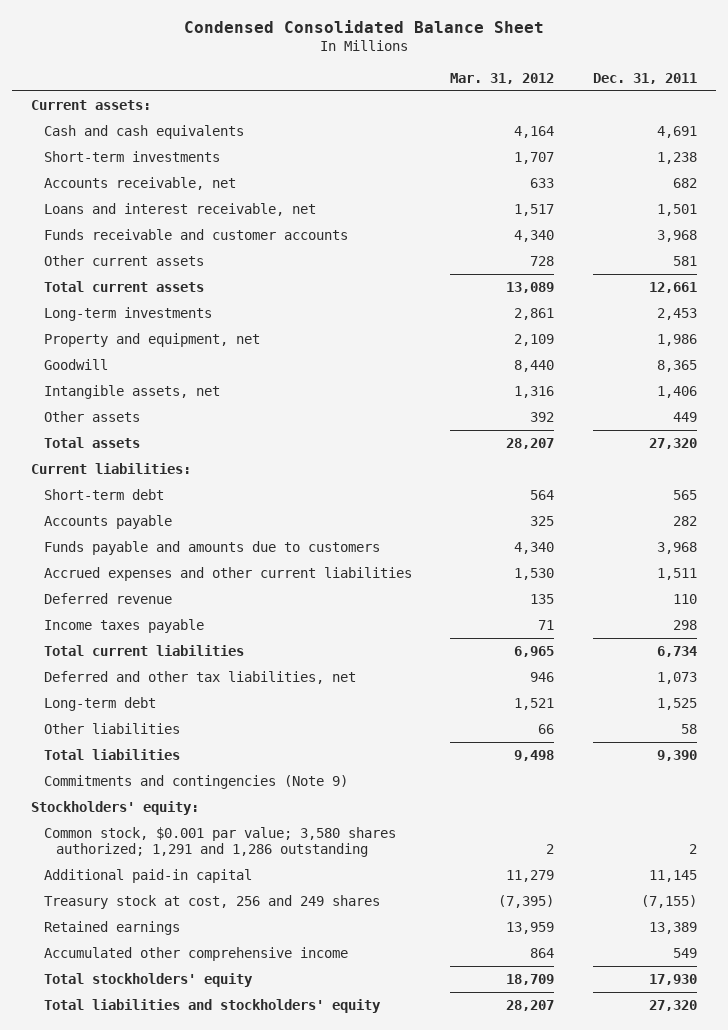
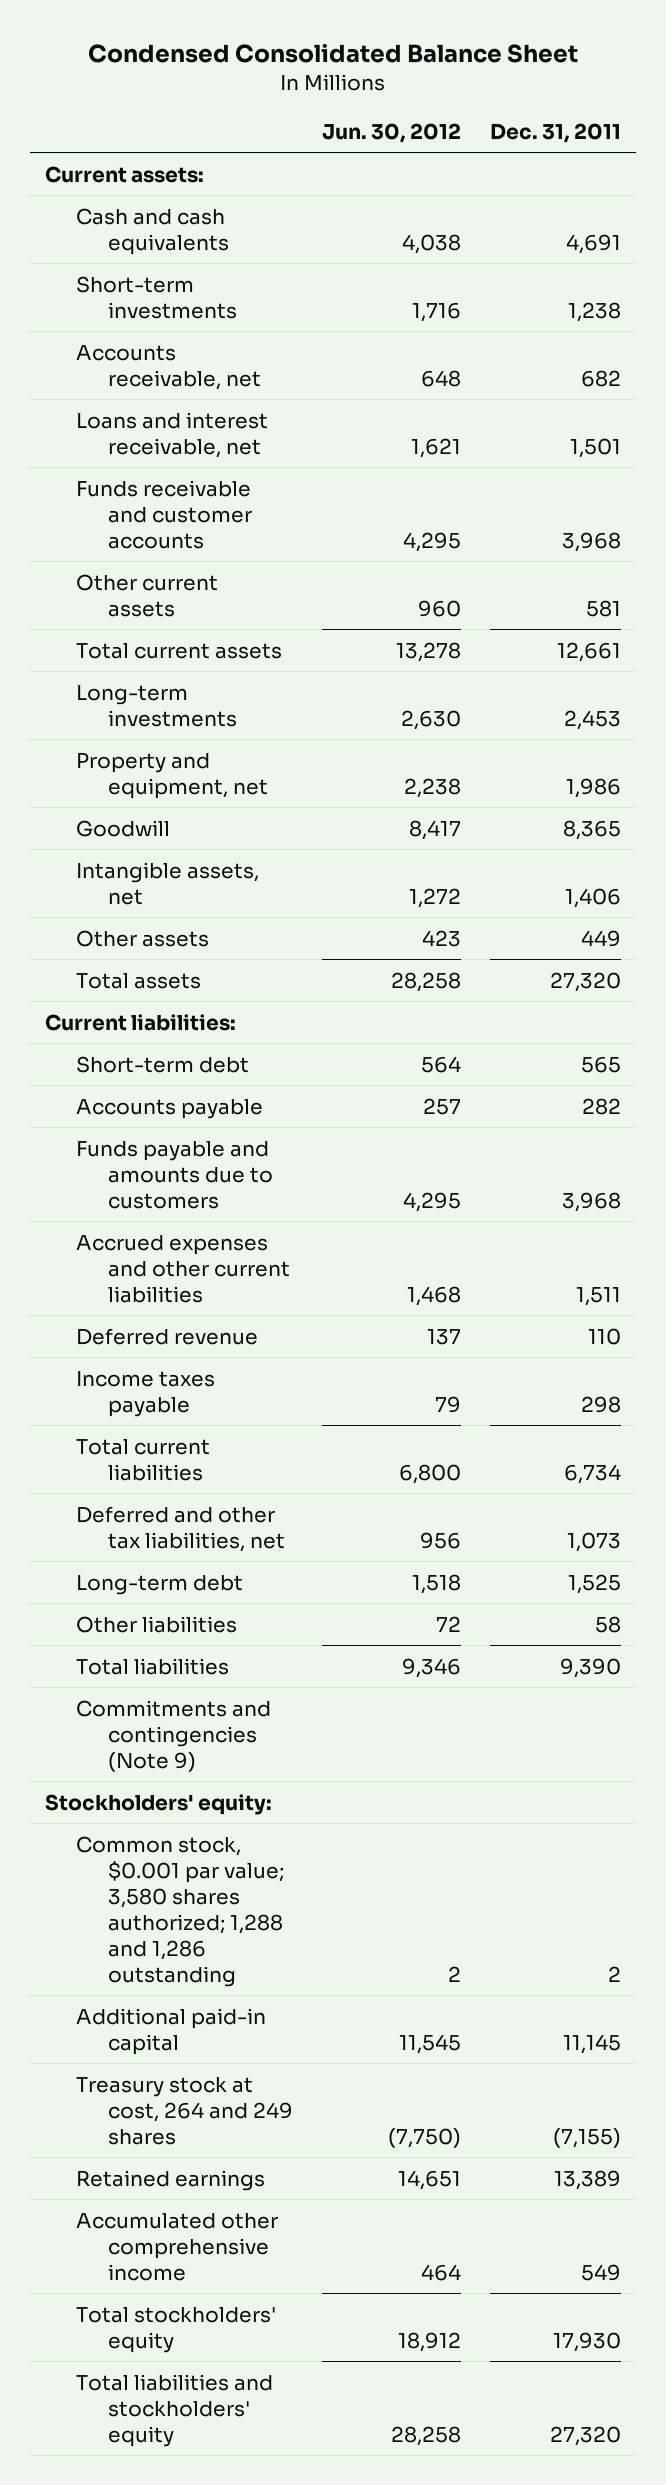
[450,72,555,84] Mar. 31, 2012 -> none
none -> [321,122,461,143] Jun. 30, 2012
[43,826,396,857] Common stock, $0.001 par value; 3,580 shares authorized; 1,291 and 1,286 outstanding -> [76,1835,284,1987] Common stock, $0.001 par value; 3,580 shares authorized; 1,288 and 1,286 outstanding
[43,894,380,909] Treasury stock at cost, 256 and 249 shares -> [76,2076,293,2145] Treasury stock at cost, 264 and 249 shares

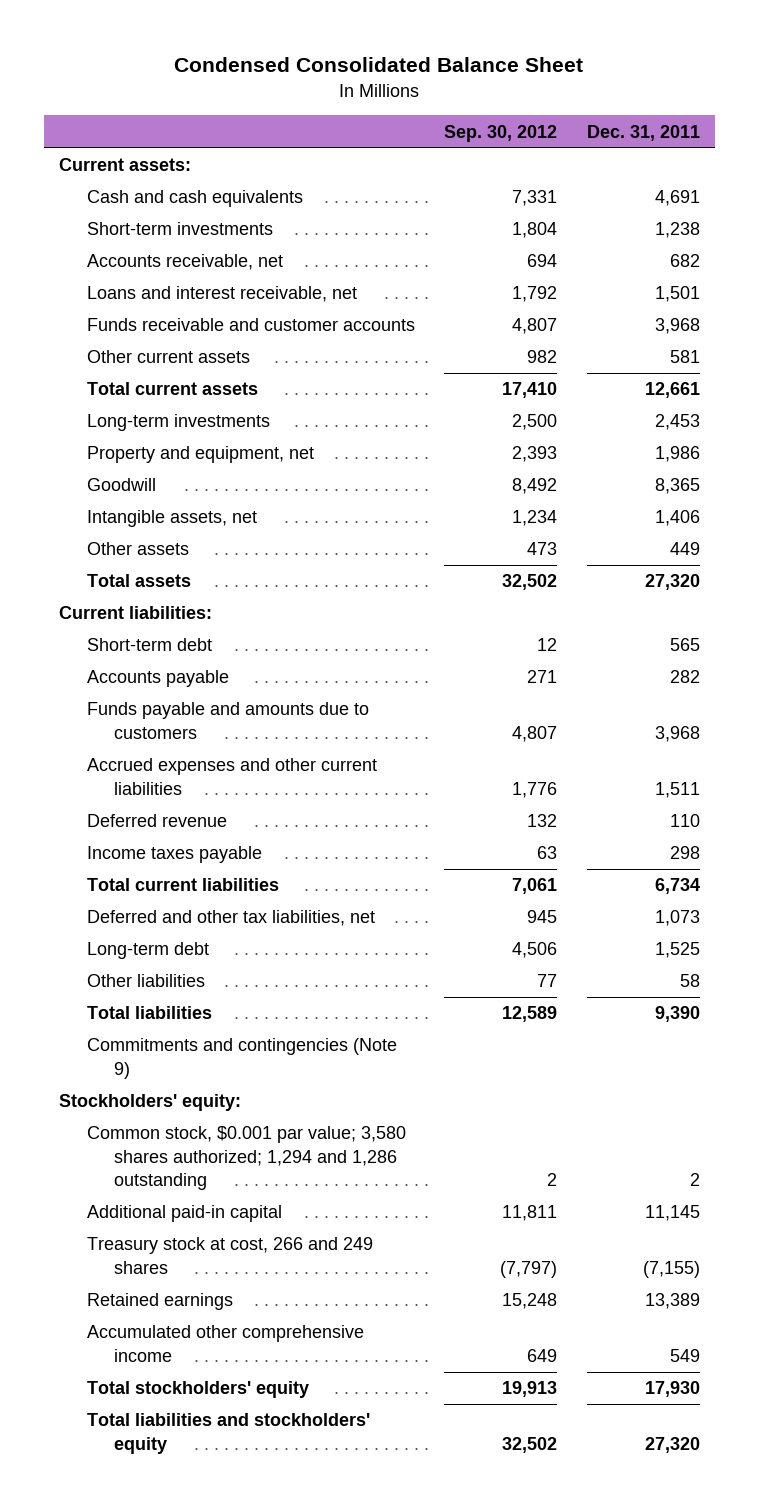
[321,122,461,143] Jun. 30, 2012 -> none
none -> [444,124,558,142] Sep. 30, 2012
[76,1835,284,1987] Common stock, $0.001 par value; 3,580 shares authorized; 1,288 and 1,286 outstanding -> [86,1126,406,1191] Common stock, $0.001 par value; 3,580 shares authorized; 1,294 and 1,286 outstanding
[76,2076,293,2145] Treasury stock at cost, 264 and 249 shares -> [86,1237,373,1274] Treasury stock at cost, 266 and 249 shares

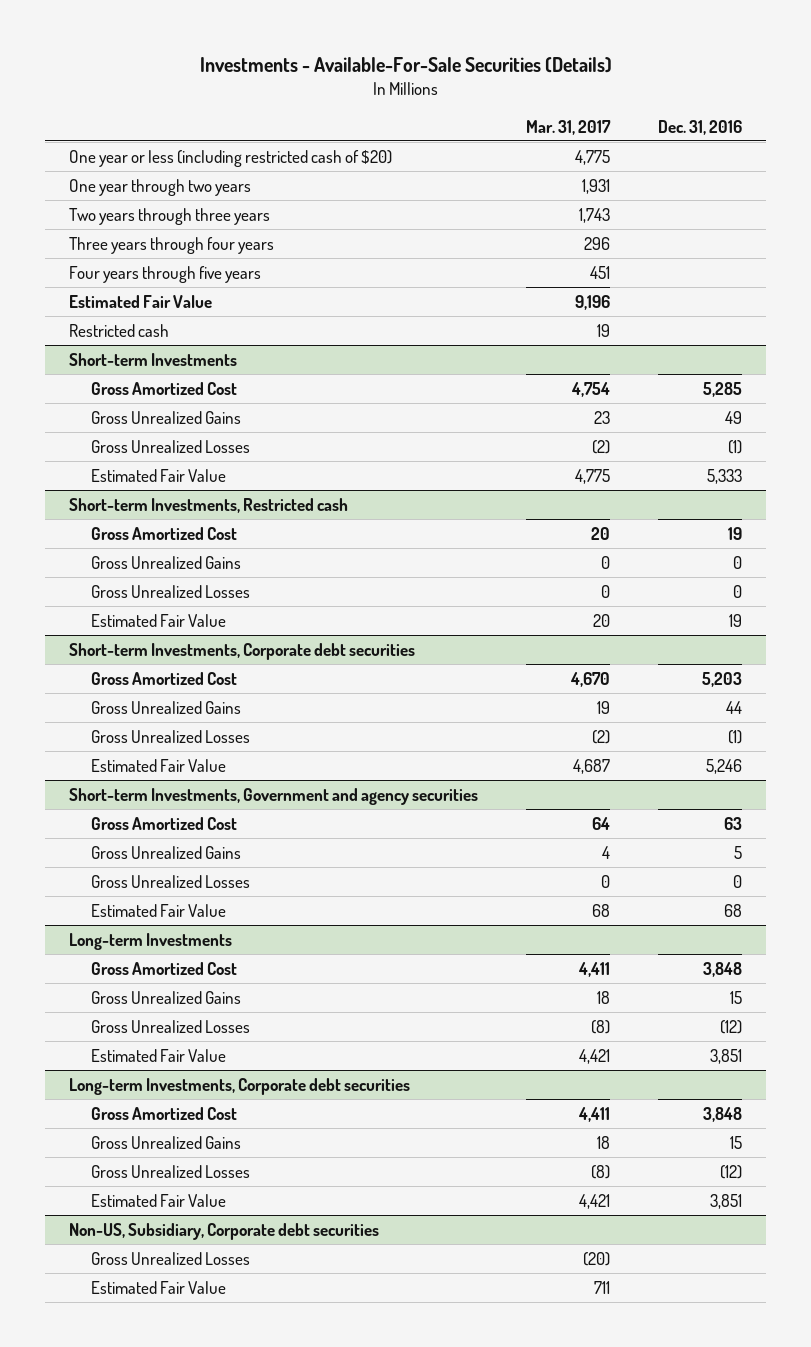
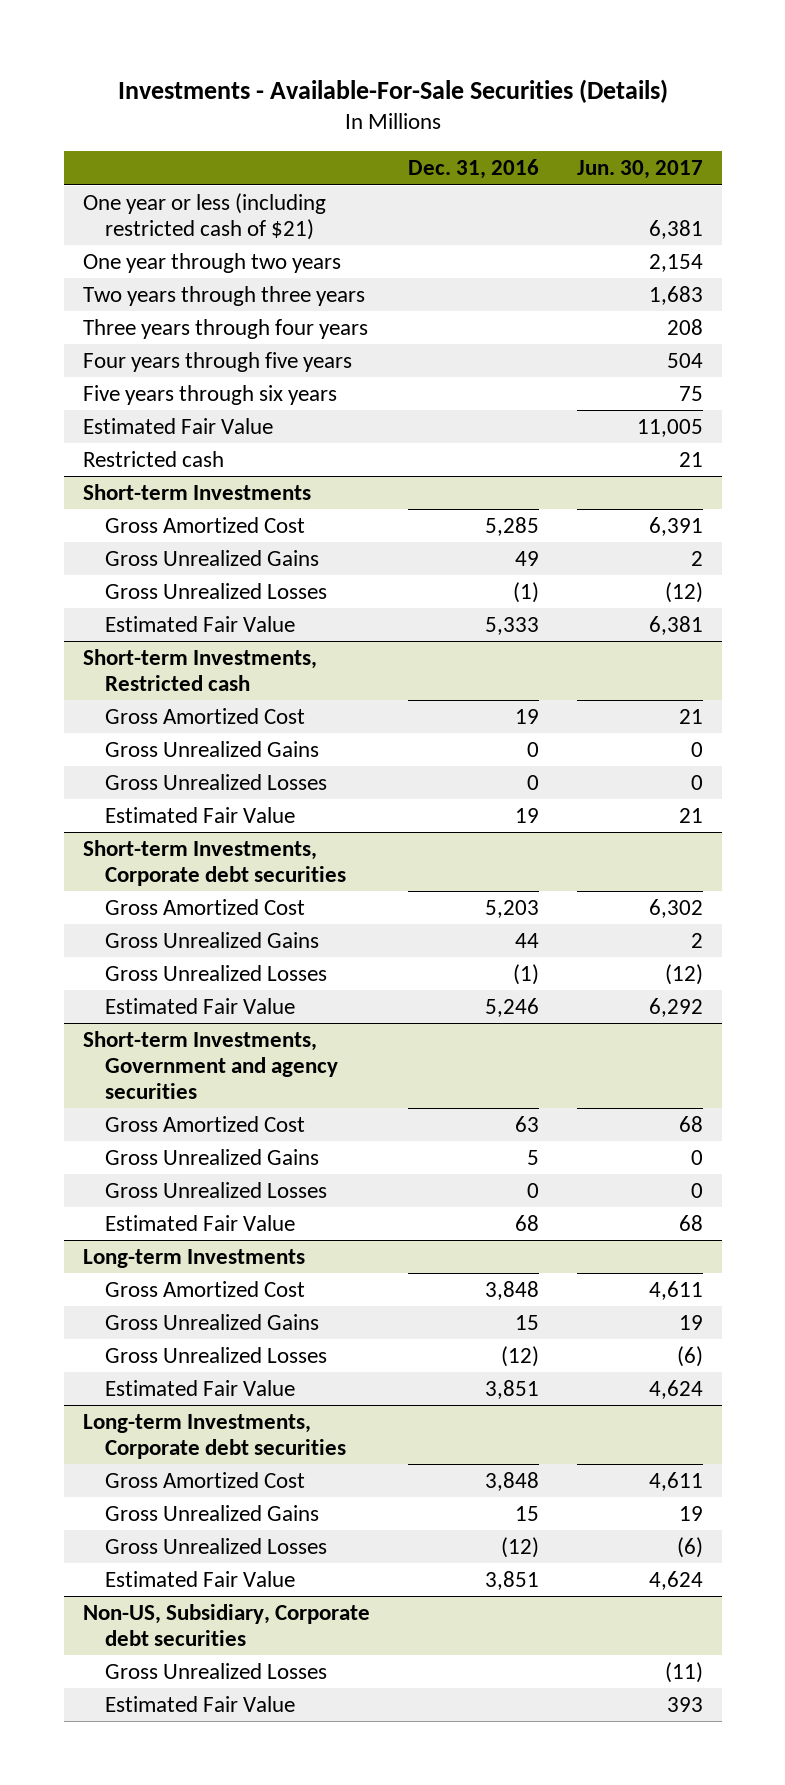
[526,119,612,135] Mar. 31, 2017 -> none
none -> [576,160,703,180] Jun. 30, 2017
[69,149,393,167] One year or less (including restricted cash of $20) -> [82,192,326,241] One year or less (including restricted cash of $21)
none -> [82,384,337,405] Five years through six years

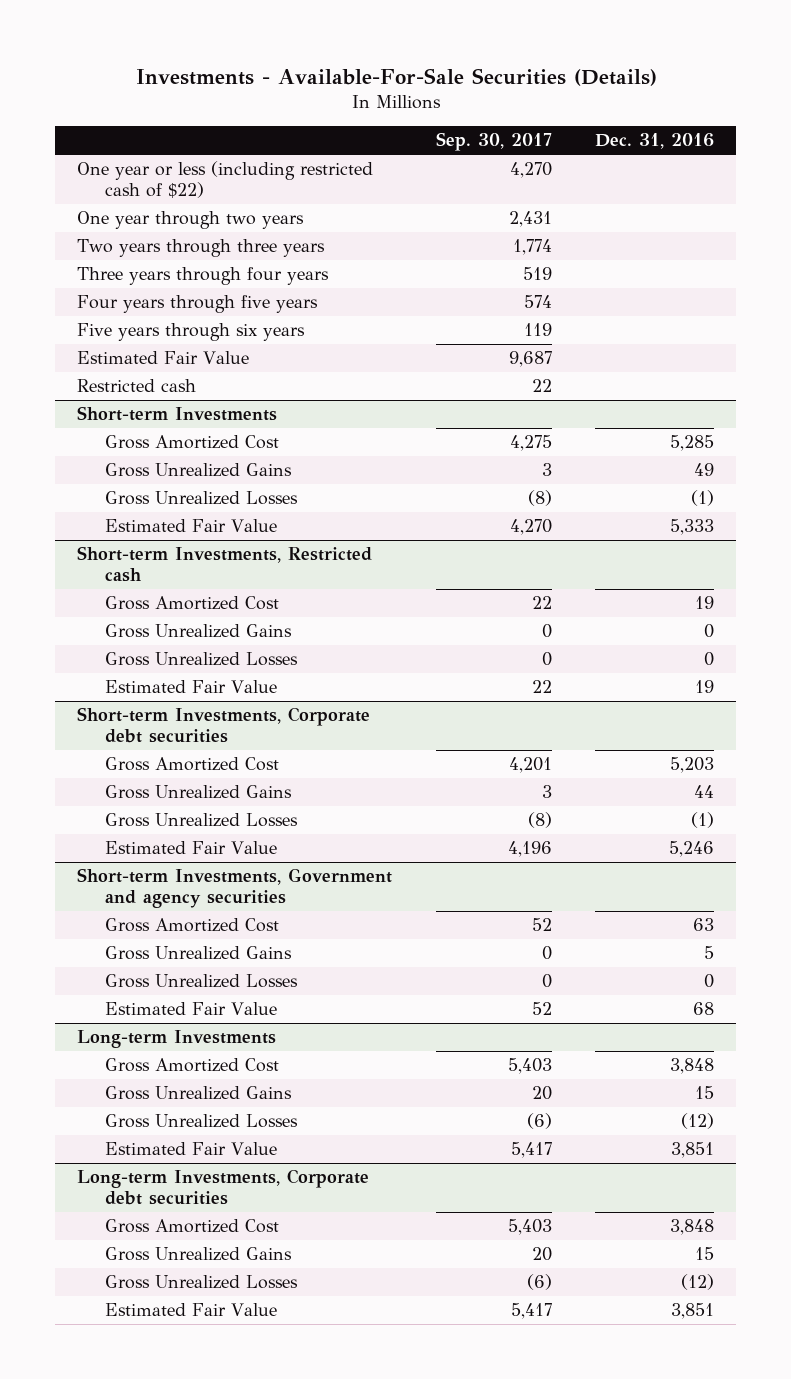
[576,160,703,180] Jun. 30, 2017 -> none
none -> [435,132,552,152] Sep. 30, 2017
[82,192,326,241] One year or less (including restricted cash of $21) -> [77,161,374,199] One year or less (including restricted cash of $22)
[82,1603,370,1647] Non-US, Subsidiary, Corporate debt securities -> none
[105,1662,328,1679] Gross Unrealized Losses -> none
[105,1695,296,1712] Estimated Fair Value -> none

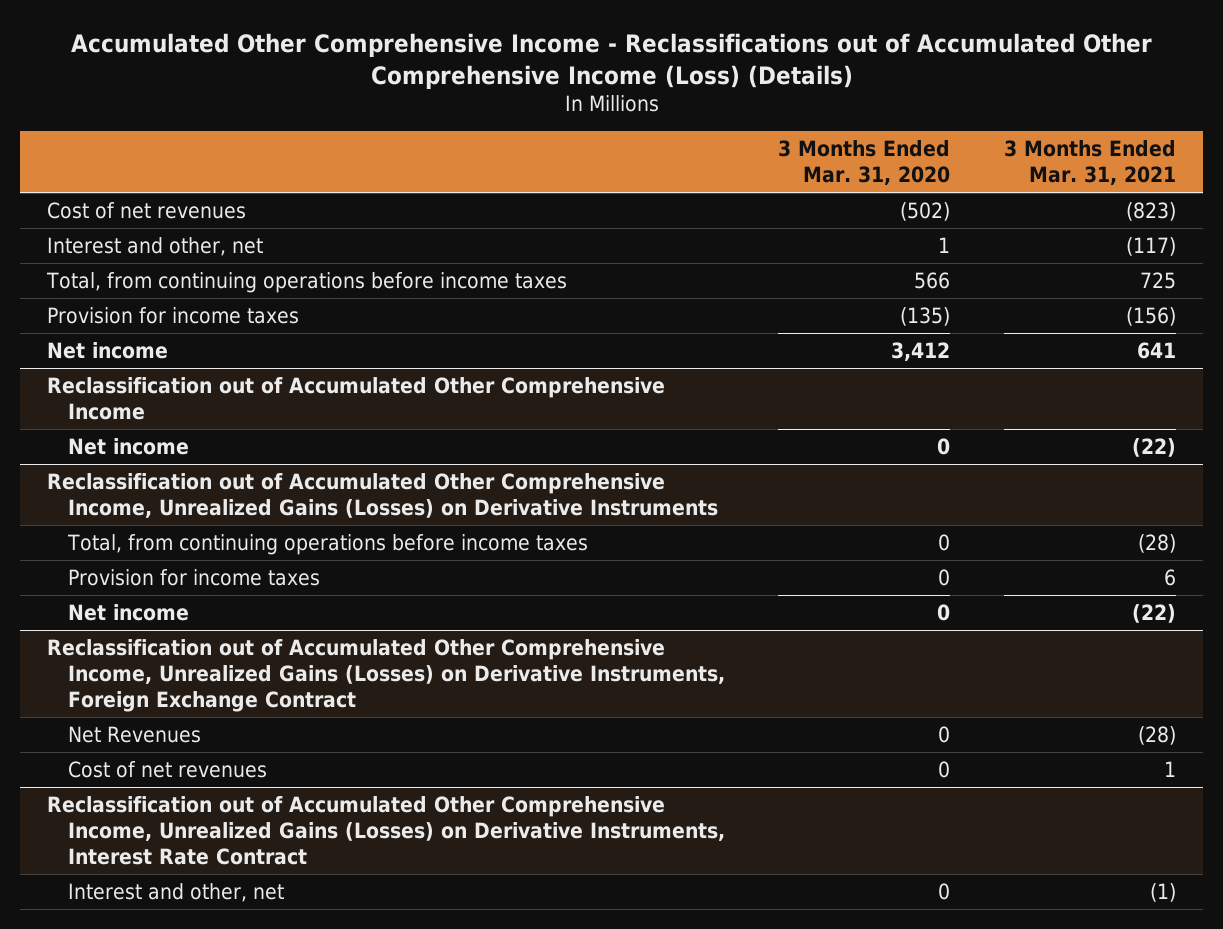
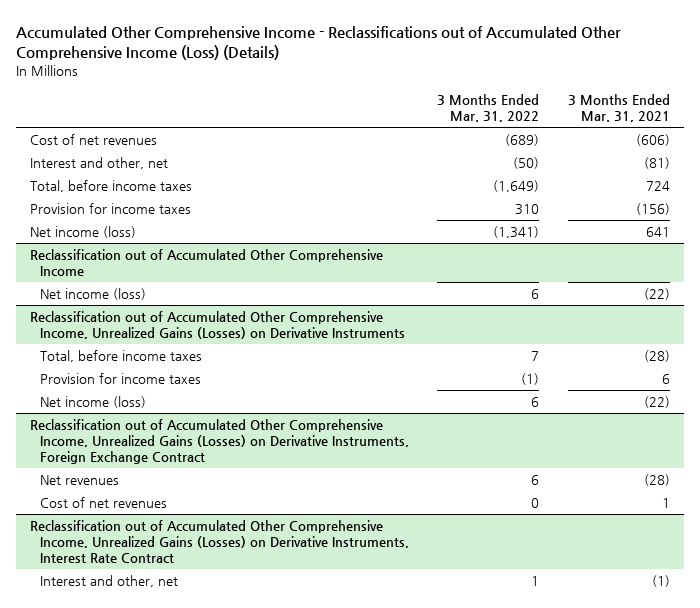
[778,140,951,186] 3 Months Ended Mar. 31, 2020 -> none
none -> [437,94,540,123] 3 Months Ended Mar. 31, 2022
[1125,201,1176,221] (823) -> [635,134,670,147] (606)
[1125,236,1176,256] (117) -> [643,157,670,170] (81)
[46,271,568,293] Total, from continuing operations before income taxes -> [30,180,193,193] Total, before income taxes
[1139,271,1176,289] 725 -> [645,181,670,192] 724
[47,341,169,359] Net income -> [30,226,137,239] Net income (loss)
[67,437,189,455] Net income -> [39,288,146,301] Net income (loss)
[66,533,588,555] Total, from continuing operations before income taxes -> [39,350,202,363] Total, before income taxes
[67,603,189,621] Net income -> [39,396,146,409] Net income (loss)
[67,725,201,743] Net Revenues -> [39,475,119,486] Net revenues

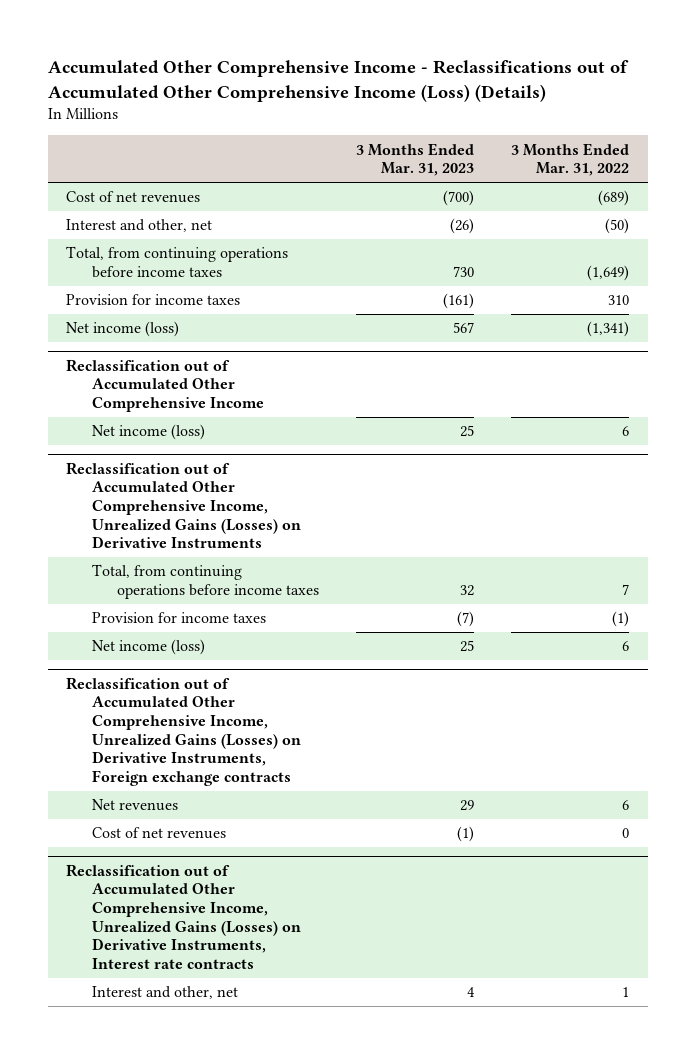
[567,94,670,123] 3 Months Ended Mar. 31, 2021 -> none
none -> [356,142,475,177] 3 Months Ended Mar. 31, 2023
[30,180,193,193] Total, before income taxes -> [66,246,289,279] Total, from continuing operations before income taxes
[39,350,202,363] Total, before income taxes -> [91,564,320,600] Total, from continuing operations before income taxes
[30,419,409,464] Reclassification out of Accumulated Other Comprehensive Income, Unrealized Gains (Losses) on Derivative Instruments, Foreign Exchange Contract -> [66,676,301,786] Reclassification out of Accumulated Other Comprehensive Income, Unrealized Gains (Losses) on Derivative Instruments, Foreign exchange contracts
[30,520,409,563] Reclassification out of Accumulated Other Comprehensive Income, Unrealized Gains (Losses) on Derivative Instruments, Interest Rate Contract -> [66,863,301,969] Reclassification out of Accumulated Other Comprehensive Income, Unrealized Gains (Losses) on Derivative Instruments, Interest rate contracts

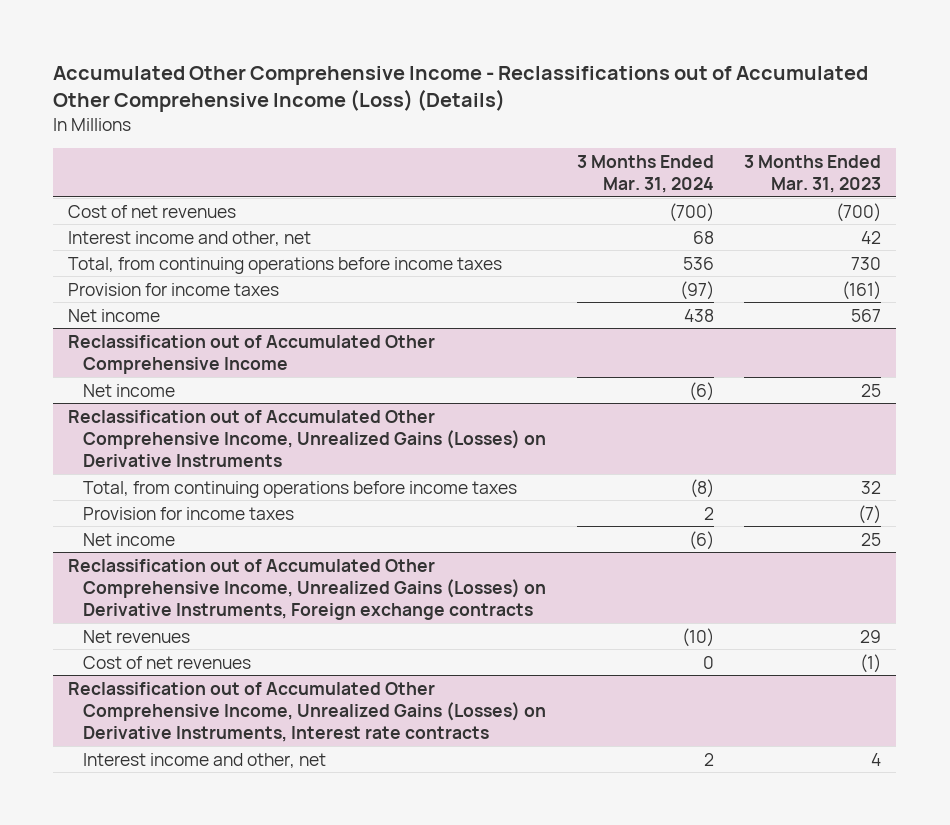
[511,142,630,177] 3 Months Ended Mar. 31, 2022 -> none
none -> [576,154,714,193] 3 Months Ended Mar. 31, 2024
[66,219,213,233] Interest and other, net -> [68,230,312,246] Interest income and other, net
[450,218,475,235] (26) -> [861,230,882,244] 42
[66,321,180,338] Net income (loss) -> [68,308,161,322] Net income
[91,424,205,441] Net income (loss) -> [83,383,176,397] Net income
[91,639,205,656] Net income (loss) -> [83,532,176,546] Net income
[91,986,238,1000] Interest and other, net -> [83,752,327,768] Interest income and other, net

